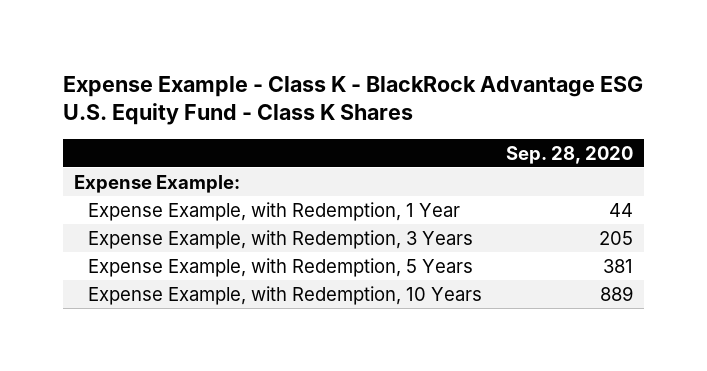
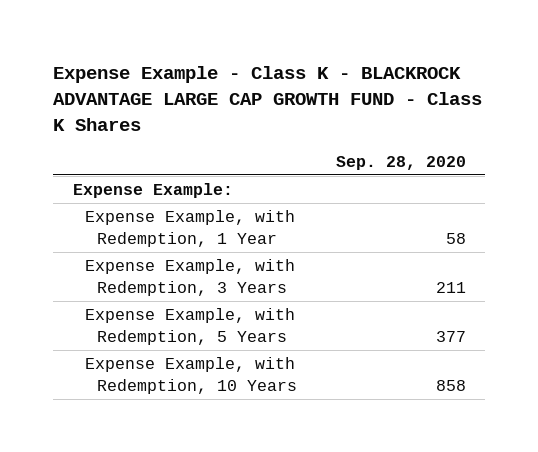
[62,75,643,126] Expense Example - Class K - BlackRock Advantage ESG U.S. Equity Fund - Class K Shares -> [53,66,483,132] Expense Example - Class K - BLACKROCK ADVANTAGE LARGE CAP GROWTH FUND - Class K Shares
[608,202,633,217] 44 -> [445,232,466,244] 58
[598,230,633,245] 205 -> [435,281,466,293] 211
[602,258,633,273] 381 -> [435,330,466,342] 377
[599,285,633,301] 889 -> [435,379,466,391] 858

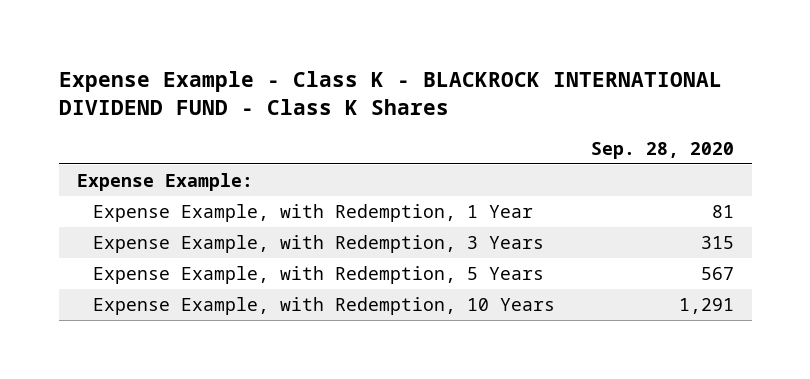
[53,66,483,132] Expense Example - Class K - BLACKROCK ADVANTAGE LARGE CAP GROWTH FUND - Class K Shares -> [58,71,722,116] Expense Example - Class K - BLACKROCK INTERNATIONAL DIVIDEND FUND - Class K Shares
[445,232,466,244] 58 -> [711,204,734,218] 81
[435,281,466,293] 211 -> [700,235,734,249] 315
[435,330,466,342] 377 -> [700,266,734,280] 567
[435,379,466,391] 858 -> [678,297,734,314] 1,291

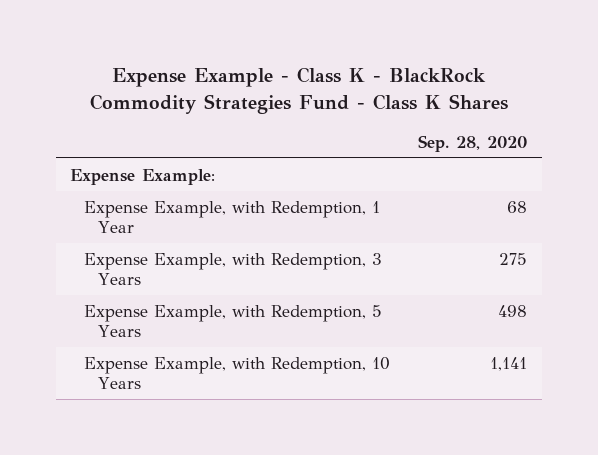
[58,71,722,116] Expense Example - Class K - BLACKROCK INTERNATIONAL DIVIDEND FUND - Class K Shares -> [89,67,508,114] Expense Example - Class K - BlackRock Commodity Strategies Fund - Class K Shares
[711,204,734,218] 81 -> [507,200,528,213] 68
[700,235,734,249] 315 -> [499,252,528,265] 275
[700,266,734,280] 567 -> [498,304,528,317] 498
[678,297,734,314] 1,291 -> [490,356,528,371] 1,141

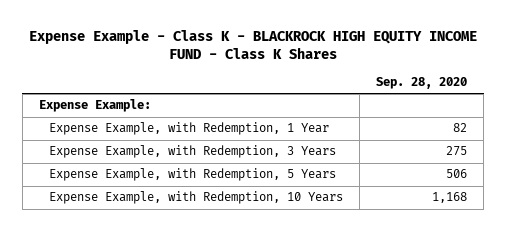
[89,67,508,114] Expense Example - Class K - BlackRock Commodity Strategies Fund - Class K Shares -> [28,29,477,59] Expense Example - Class K - BLACKROCK HIGH EQUITY INCOME FUND - Class K Shares
[507,200,528,213] 68 -> [452,123,467,133] 82
[498,304,528,317] 498 -> [445,169,467,179] 506
[490,356,528,371] 1,141 -> [431,192,467,204] 1,168

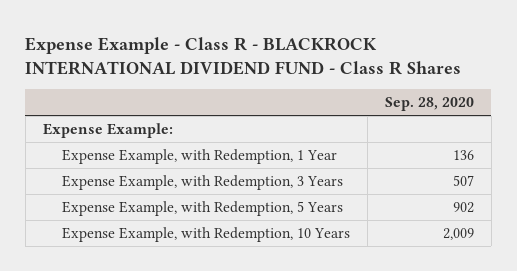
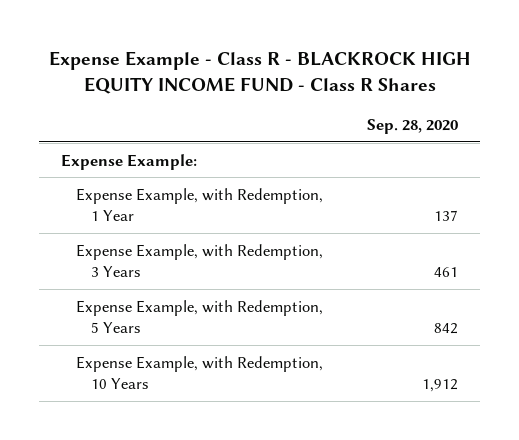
[25,36,462,75] Expense Example - Class R - BLACKROCK INTERNATIONAL DIVIDEND FUND - Class R Shares -> [48,50,471,94] Expense Example - Class R - BLACKROCK HIGH EQUITY INCOME FUND - Class R Shares
[452,149,474,160] 136 -> [434,210,459,222] 137
[452,174,474,186] 507 -> [434,267,459,278] 461
[452,201,474,213] 902 -> [434,323,459,335] 842
[442,227,474,240] 2,009 -> [422,379,459,393] 1,912

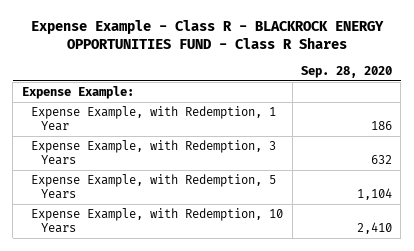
[48,50,471,94] Expense Example - Class R - BLACKROCK HIGH EQUITY INCOME FUND - Class R Shares -> [30,20,384,50] Expense Example - Class R - BLACKROCK ENERGY OPPORTUNITIES FUND - Class R Shares
[434,210,459,222] 137 -> [370,121,392,131] 186
[434,267,459,278] 461 -> [370,155,392,165] 632
[434,323,459,335] 842 -> [356,188,392,201] 1,104
[422,379,459,393] 1,912 -> [356,222,392,235] 2,410

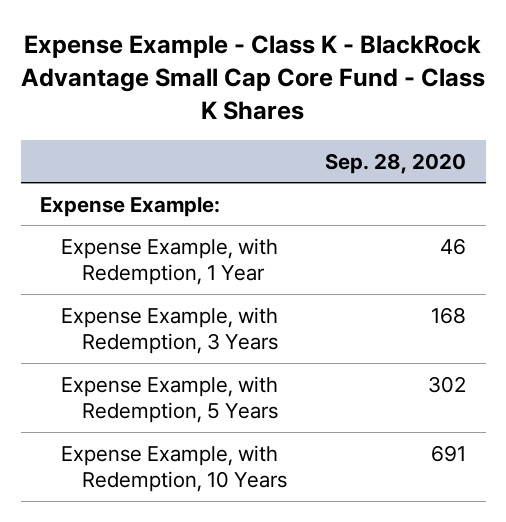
[30,20,384,50] Expense Example - Class R - BLACKROCK ENERGY OPPORTUNITIES FUND - Class R Shares -> [21,35,486,120] Expense Example - Class K - BlackRock Advantage Small Cap Core Fund - Class K Shares
[370,121,392,131] 186 -> [440,237,467,255] 46
[370,155,392,165] 632 -> [431,306,467,324] 168
[356,188,392,201] 1,104 -> [428,375,467,393] 302
[356,222,392,235] 2,410 -> [431,444,467,462] 691

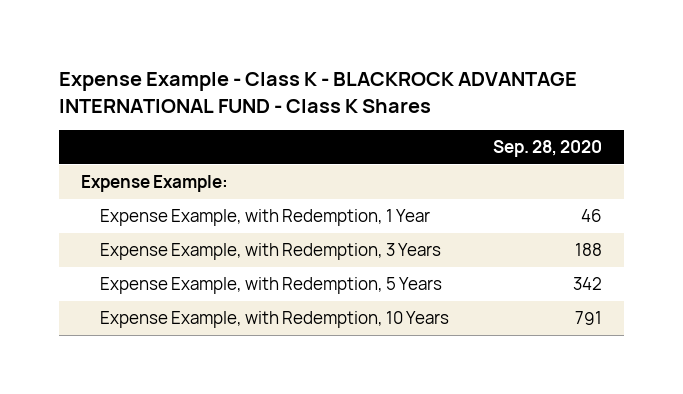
[21,35,486,120] Expense Example - Class K - BlackRock Advantage Small Cap Core Fund - Class K Shares -> [59,72,578,113] Expense Example - Class K - BLACKROCK ADVANTAGE INTERNATIONAL FUND - Class K Shares
[431,306,467,324] 168 -> [575,243,603,257] 188
[428,375,467,393] 302 -> [573,277,603,291] 342
[431,444,467,462] 691 -> [575,311,603,326] 791

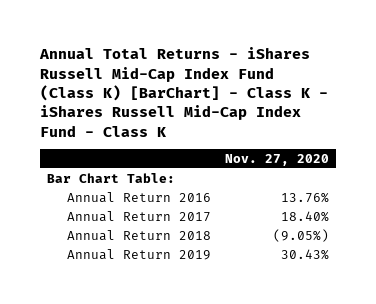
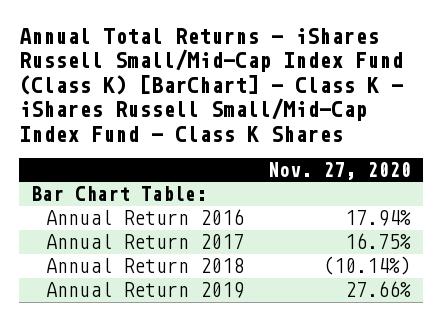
[38,47,328,137] Annual Total Returns - iShares Russell Mid-Cap Index Fund (Class K) [BarChart] - Class K - iShares Russell Mid-Cap Index Fund - Class K -> [19,27,404,142] Annual Total Returns - iShares Russell Small/Mid-Cap Index Fund (Class K) [BarChart] - Class K - iShares Russell Small/Mid-Cap Index Fund - Class K Shares
[281,191,330,203] 13.76% -> [345,210,412,227] 17.94%
[281,210,330,222] 18.40% -> [345,233,412,250] 16.75%
[273,228,330,242] (9.05%) -> [323,256,412,276] (10.14%)
[281,248,330,260] 30.43% -> [345,281,412,298] 27.66%

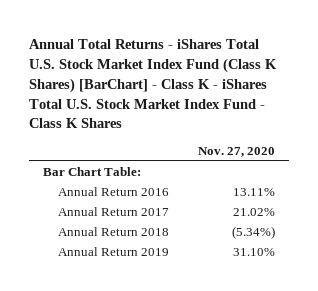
[19,27,404,142] Annual Total Returns - iShares Russell Small/Mid-Cap Index Fund (Class K) [BarChart] - Class K - iShares Russell Small/Mid-Cap Index Fund - Class K Shares -> [29,39,278,129] Annual Total Returns - iShares Total U.S. Stock Market Index Fund (Class K Shares) [BarChart] - Class K - iShares Total U.S. Stock Market Index Fund - Class K Shares
[345,210,412,227] 17.94% -> [232,187,275,196] 13.11%
[345,233,412,250] 16.75% -> [232,207,275,216] 21.02%
[323,256,412,276] (10.14%) -> [231,225,275,239] (5.34%)
[345,281,412,298] 27.66% -> [232,247,275,256] 31.10%

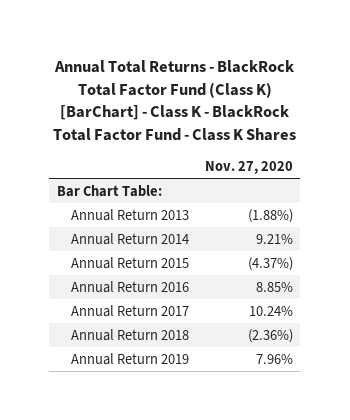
[29,39,278,129] Annual Total Returns - iShares Total U.S. Stock Market Index Fund (Class K Shares) [BarChart] - Class K - iShares Total U.S. Stock Market Index Fund - Class K Shares -> [52,60,296,141] Annual Total Returns - BlackRock Total Factor Fund (Class K) [BarChart] - Class K - BlackRock Total Factor Fund - Class K Shares
none -> [71,208,190,221] Annual Return 2013
none -> [71,232,190,245] Annual Return 2014
none -> [71,256,190,269] Annual Return 2015
[232,187,275,196] 13.11% -> [255,281,293,292] 8.85%
[232,207,275,216] 21.02% -> [248,305,293,316] 10.24%
[231,225,275,239] (5.34%) -> [247,328,293,343] (2.36%)
[232,247,275,256] 31.10% -> [255,353,293,364] 7.96%

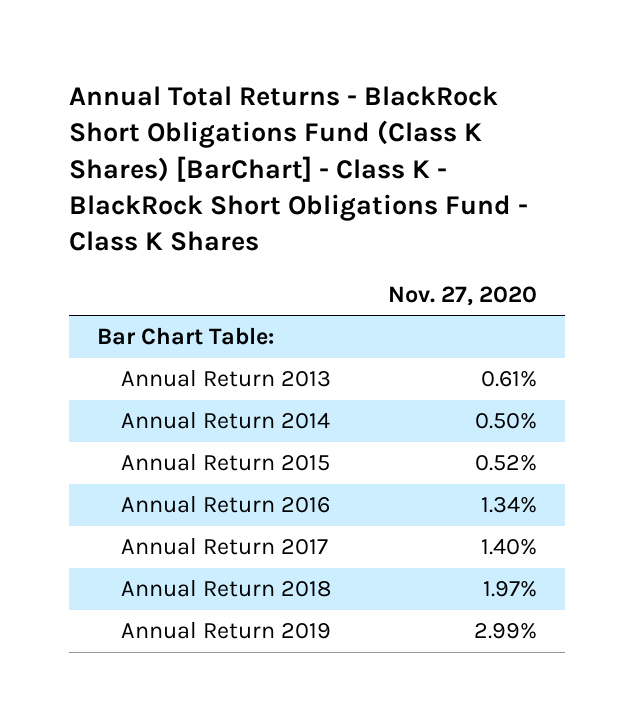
[52,60,296,141] Annual Total Returns - BlackRock Total Factor Fund (Class K) [BarChart] - Class K - BlackRock Total Factor Fund - Class K Shares -> [68,86,528,252] Annual Total Returns - BlackRock Short Obligations Fund (Class K Shares) [BarChart] - Class K - BlackRock Short Obligations Fund - Class K Shares
[247,208,293,223] (1.88%) -> [480,371,537,388] 0.61%
[255,233,293,244] 9.21% -> [474,413,537,430] 0.50%
[247,256,293,271] (4.37%) -> [474,455,537,472] 0.52%
[255,281,293,292] 8.85% -> [480,497,537,514] 1.34%
[248,305,293,316] 10.24% -> [480,539,537,556] 1.40%
[247,328,293,343] (2.36%) -> [482,581,537,598] 1.97%
[255,353,293,364] 7.96% -> [473,623,537,640] 2.99%

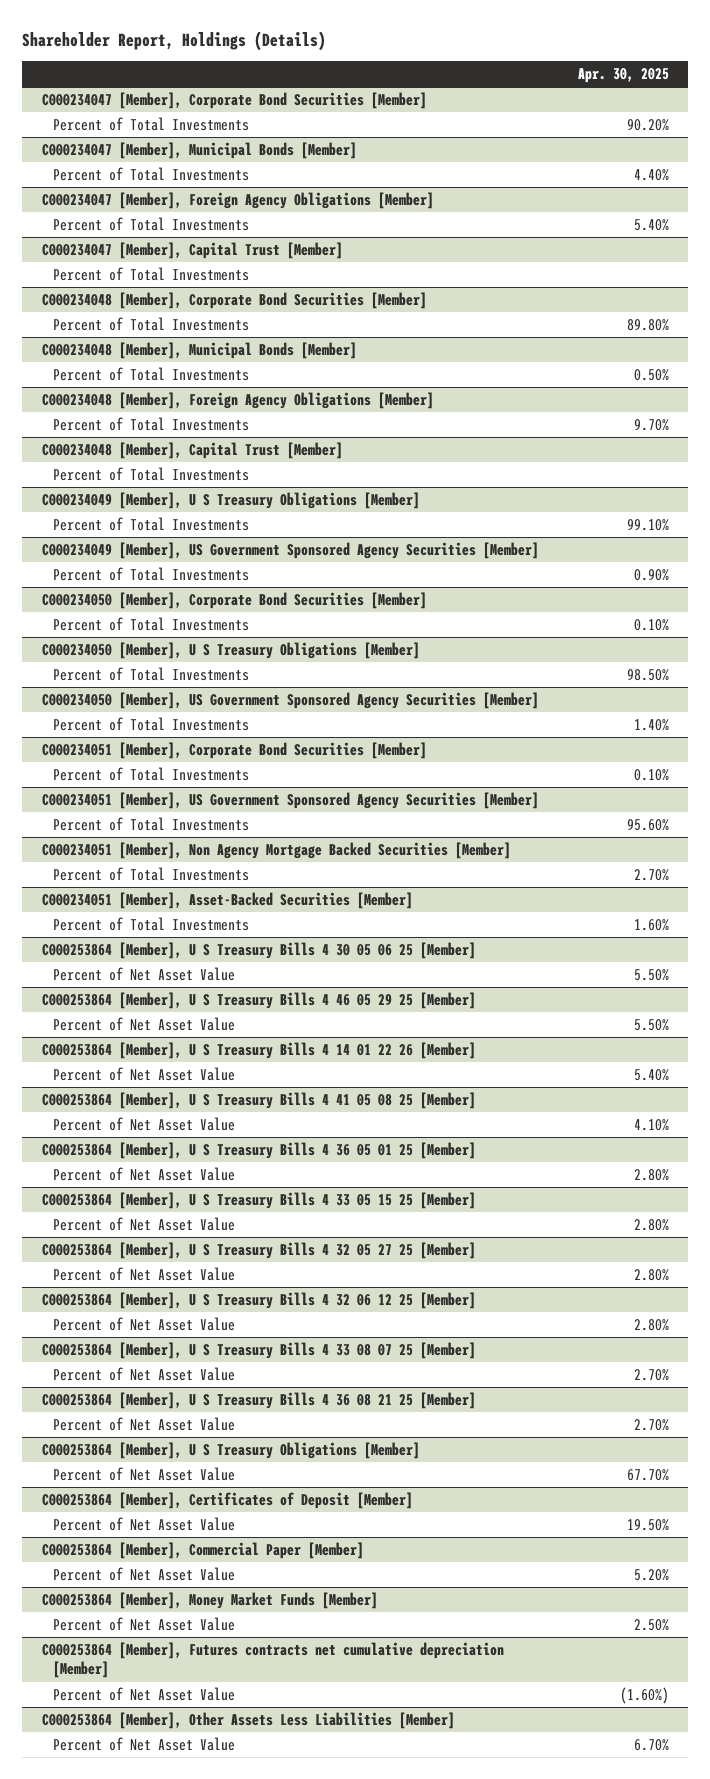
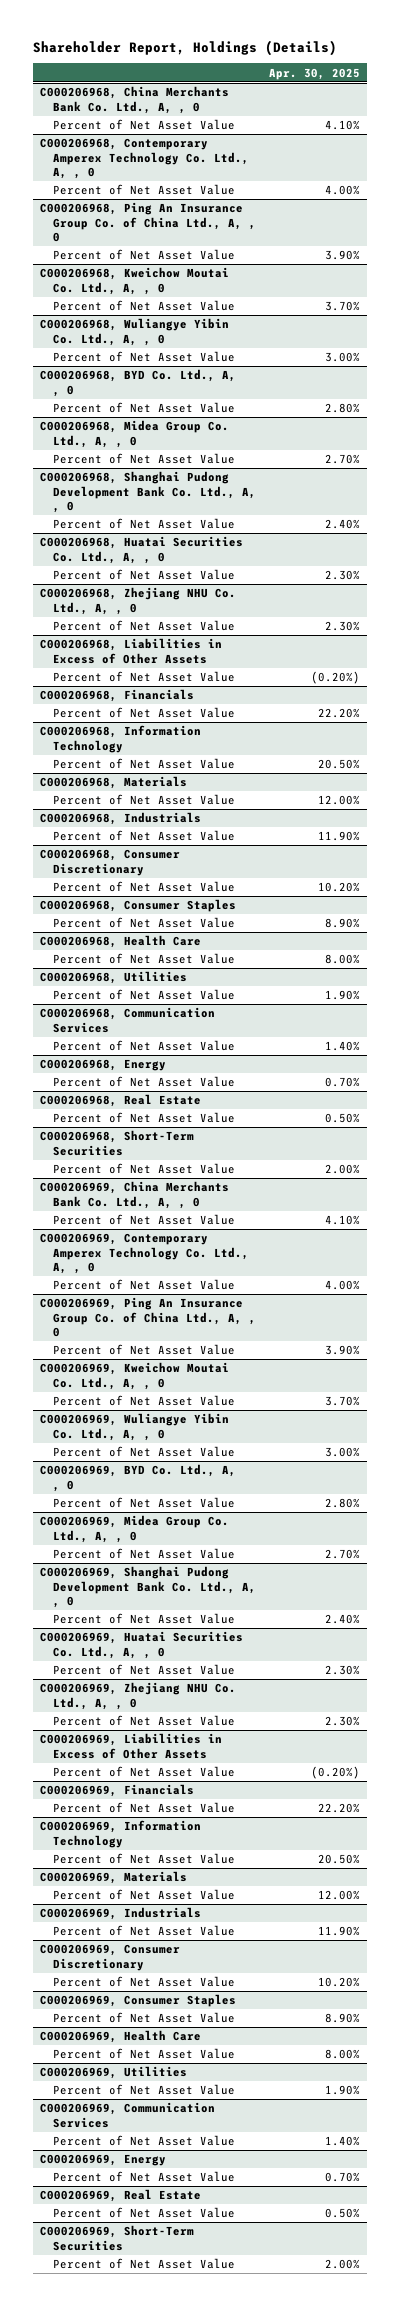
[41,91,427,109] C000234047 [Member], Corporate Bond Securities [Member] -> none
[53,116,250,131] Percent of Total Investments -> none
[41,141,357,159] C000234047 [Member], Municipal Bonds [Member] -> none
[53,166,250,181] Percent of Total Investments -> none
[41,191,434,209] C000234047 [Member], Foreign Agency Obligations [Member] -> none
[53,216,250,231] Percent of Total Investments -> none
[41,241,343,259] C000234047 [Member], Capital Trust [Member] -> none
[53,266,250,281] Percent of Total Investments -> none
[41,291,427,309] C000234048 [Member], Corporate Bond Securities [Member] -> none
[53,316,250,331] Percent of Total Investments -> none
[41,341,357,359] C000234048 [Member], Municipal Bonds [Member] -> none
[53,366,250,381] Percent of Total Investments -> none
[41,391,434,409] C000234048 [Member], Foreign Agency Obligations [Member] -> none
[53,416,250,431] Percent of Total Investments -> none
[41,441,343,459] C000234048 [Member], Capital Trust [Member] -> none
[53,466,250,481] Percent of Total Investments -> none
[41,491,420,509] C000234049 [Member], U S Treasury Obligations [Member] -> none
[53,516,250,531] Percent of Total Investments -> none
[41,541,539,559] C000234049 [Member], US Government Sponsored Agency Securities [Member] -> none
[53,566,250,581] Percent of Total Investments -> none
[41,591,427,609] C000234050 [Member], Corporate Bond Securities [Member] -> none
[53,616,250,631] Percent of Total Investments -> none
[41,641,420,659] C000234050 [Member], U S Treasury Obligations [Member] -> none
[53,666,250,681] Percent of Total Investments -> none
[41,691,539,709] C000234050 [Member], US Government Sponsored Agency Securities [Member] -> none
[53,716,250,731] Percent of Total Investments -> none
[41,741,427,759] C000234051 [Member], Corporate Bond Securities [Member] -> none
[53,766,250,781] Percent of Total Investments -> none
[41,791,539,809] C000234051 [Member], US Government Sponsored Agency Securities [Member] -> none
[53,816,250,831] Percent of Total Investments -> none
[41,841,511,859] C000234051 [Member], Non Agency Mortgage Backed Securities [Member] -> none
[53,866,250,881] Percent of Total Investments -> none
[41,891,413,909] C000234051 [Member], Asset-Backed Securities [Member] -> none
[53,916,250,931] Percent of Total Investments -> none
[41,941,476,959] C000253864 [Member], U S Treasury Bills 4 30 05 06 25 [Member] -> none
[53,966,236,981] Percent of Net Asset Value -> none
[41,991,476,1009] C000253864 [Member], U S Treasury Bills 4 46 05 29 25 [Member] -> none
[53,1016,236,1031] Percent of Net Asset Value -> none
[41,1041,476,1059] C000253864 [Member], U S Treasury Bills 4 14 01 22 26 [Member] -> none
[53,1066,236,1081] Percent of Net Asset Value -> none
[41,1091,476,1109] C000253864 [Member], U S Treasury Bills 4 41 05 08 25 [Member] -> none
none -> [39,86,229,114] C000206968, China Merchants Bank Co. Ltd., A, , 0
[41,1141,476,1159] C000253864 [Member], U S Treasury Bills 4 36 05 01 25 [Member] -> none
[41,1191,476,1209] C000253864 [Member], U S Treasury Bills 4 33 05 15 25 [Member] -> none
[41,1241,476,1259] C000253864 [Member], U S Treasury Bills 4 32 05 27 25 [Member] -> none
[41,1291,476,1309] C000253864 [Member], U S Treasury Bills 4 32 06 12 25 [Member] -> none
none -> [39,138,249,180] C000206968, Contemporary Amperex Technology Co. Ltd., A, , 0
[633,1168,669,1181] 2.80% -> [325,185,361,196] 4.00%
none -> [39,202,256,243] C000206968, Ping An Insurance Group Co. of China Ltd., A, , 0
[633,1218,669,1231] 2.80% -> [325,250,361,261] 3.90%
none -> [39,267,229,295] C000206968, Kweichow Moutai Co. Ltd., A, , 0
[633,1268,669,1281] 2.80% -> [325,301,361,312] 3.70%
none -> [39,318,229,346] C000206968, Wuliangye Yibin Co. Ltd., A, , 0
none -> [52,351,235,363] Percent of Net Asset Value
none -> [39,369,236,397] C000206968, BYD Co. Ltd., A, , 0
[41,1341,476,1359] C000253864 [Member], U S Treasury Bills 4 33 08 07 25 [Member] -> none
none -> [39,420,229,448] C000206968, Midea Group Co. Ltd., A, , 0
[41,1391,476,1409] C000253864 [Member], U S Treasury Bills 4 36 08 21 25 [Member] -> none
none -> [39,471,256,514] C000206968, Shanghai Pudong Development Bank Co. Ltd., A, , 0
none -> [52,518,235,530] Percent of Net Asset Value
none -> [39,536,243,564] C000206968, Huatai Securities Co. Ltd., A, , 0
none -> [52,569,235,581] Percent of Net Asset Value
none -> [39,587,236,615] C000206968, Zhejiang NHU Co. Ltd., A, , 0
none -> [52,620,235,632] Percent of Net Asset Value
none -> [39,638,222,664] C000206968, Liabilities in Excess of Other Assets
none -> [52,671,235,683] Percent of Net Asset Value
none -> [39,689,194,703] C000206968, Financials
none -> [52,707,235,719] Percent of Net Asset Value
none -> [39,725,201,753] C000206968, Information Technology
none -> [52,758,235,770] Percent of Net Asset Value
none -> [39,776,187,790] C000206968, Materials
none -> [52,794,235,806] Percent of Net Asset Value
none -> [39,812,201,826] C000206968, Industrials
none -> [52,830,235,842] Percent of Net Asset Value
none -> [39,849,180,876] C000206968, Consumer Discretionary
none -> [52,881,235,893] Percent of Net Asset Value
none -> [39,899,236,913] C000206968, Consumer Staples
none -> [52,917,235,929] Percent of Net Asset Value
none -> [39,935,201,949] C000206968, Health Care
none -> [52,953,235,965] Percent of Net Asset Value
none -> [39,971,187,985] C000206968, Utilities
none -> [52,989,235,1001] Percent of Net Asset Value
none -> [39,1007,215,1033] C000206968, Communication Services
none -> [52,1040,235,1052] Percent of Net Asset Value
none -> [39,1059,166,1072] C000206968, Energy
none -> [52,1076,235,1088] Percent of Net Asset Value
none -> [39,1094,201,1108] C000206968, Real Estate
none -> [52,1112,235,1124] Percent of Net Asset Value
none -> [39,1130,194,1156] C000206968, Short-Term Securities
none -> [52,1163,235,1175] Percent of Net Asset Value
none -> [39,1181,229,1209] C000206969, China Merchants Bank Co. Ltd., A, , 0
none -> [52,1214,235,1226] Percent of Net Asset Value
none -> [39,1233,249,1275] C000206969, Contemporary Amperex Technology Co. Ltd., A, , 0
none -> [52,1279,235,1291] Percent of Net Asset Value
none -> [39,1297,256,1338] C000206969, Ping An Insurance Group Co. of China Ltd., A, , 0
none -> [52,1344,235,1356] Percent of Net Asset Value
none -> [39,1362,229,1390] C000206969, Kweichow Moutai Co. Ltd., A, , 0
none -> [52,1395,235,1407] Percent of Net Asset Value
none -> [39,1413,229,1441] C000206969, Wuliangye Yibin Co. Ltd., A, , 0
none -> [52,1446,235,1458] Percent of Net Asset Value
none -> [39,1464,236,1492] C000206969, BYD Co. Ltd., A, , 0
none -> [52,1497,235,1509] Percent of Net Asset Value
none -> [39,1515,229,1543] C000206969, Midea Group Co. Ltd., A, , 0
[41,1441,420,1459] C000253864 [Member], U S Treasury Obligations [Member] -> none
[41,1491,413,1509] C000253864 [Member], Certificates of Deposit [Member] -> none
[41,1541,364,1559] C000253864 [Member], Commercial Paper [Member] -> none
[41,1591,378,1609] C000253864 [Member], Money Market Funds [Member] -> none
[41,1641,504,1679] C000253864 [Member], Futures contracts net cumulative depreciation [Member] -> none
[41,1711,455,1729] C000253864 [Member], Other Assets Less Liabilities [Member] -> none
none -> [39,1566,256,1609] C000206969, Shanghai Pudong Development Bank Co. Ltd., A, , 0
[626,1468,669,1481] 67.70% -> [325,1614,361,1625] 2.40%
none -> [39,1631,243,1659] C000206969, Huatai Securities Co. Ltd., A, , 0
[626,1518,669,1531] 19.50% -> [325,1665,361,1676] 2.30%
none -> [39,1682,236,1710] C000206969, Zhejiang NHU Co. Ltd., A, , 0
[633,1568,669,1581] 5.20% -> [325,1716,361,1727] 2.30%
none -> [39,1733,222,1759] C000206969, Liabilities in Excess of Other Assets
[633,1618,669,1631] 2.50% -> [311,1766,361,1780] (0.20%)
none -> [39,1784,194,1798] C000206969, Financials
[619,1686,669,1704] (1.60%) -> [318,1803,361,1814] 22.20%
none -> [39,1820,201,1848] C000206969, Information Technology
[633,1738,669,1751] 6.70% -> [318,1854,361,1865] 20.50%
none -> [39,1871,187,1885] C000206969, Materials
none -> [52,1889,235,1901] Percent of Net Asset Value
none -> [39,1907,201,1921] C000206969, Industrials
none -> [52,1925,235,1937] Percent of Net Asset Value
none -> [39,1944,180,1971] C000206969, Consumer Discretionary
none -> [52,1976,235,1988] Percent of Net Asset Value
none -> [39,1994,236,2008] C000206969, Consumer Staples
none -> [52,2012,235,2024] Percent of Net Asset Value
none -> [39,2030,201,2044] C000206969, Health Care
none -> [52,2048,235,2060] Percent of Net Asset Value
none -> [39,2066,187,2080] C000206969, Utilities
none -> [52,2084,235,2096] Percent of Net Asset Value
none -> [39,2102,215,2128] C000206969, Communication Services
none -> [52,2135,235,2147] Percent of Net Asset Value
none -> [39,2154,166,2167] C000206969, Energy
none -> [52,2171,235,2183] Percent of Net Asset Value
none -> [39,2189,201,2203] C000206969, Real Estate
none -> [52,2207,235,2219] Percent of Net Asset Value
none -> [39,2225,194,2251] C000206969, Short-Term Securities
none -> [52,2258,235,2270] Percent of Net Asset Value

